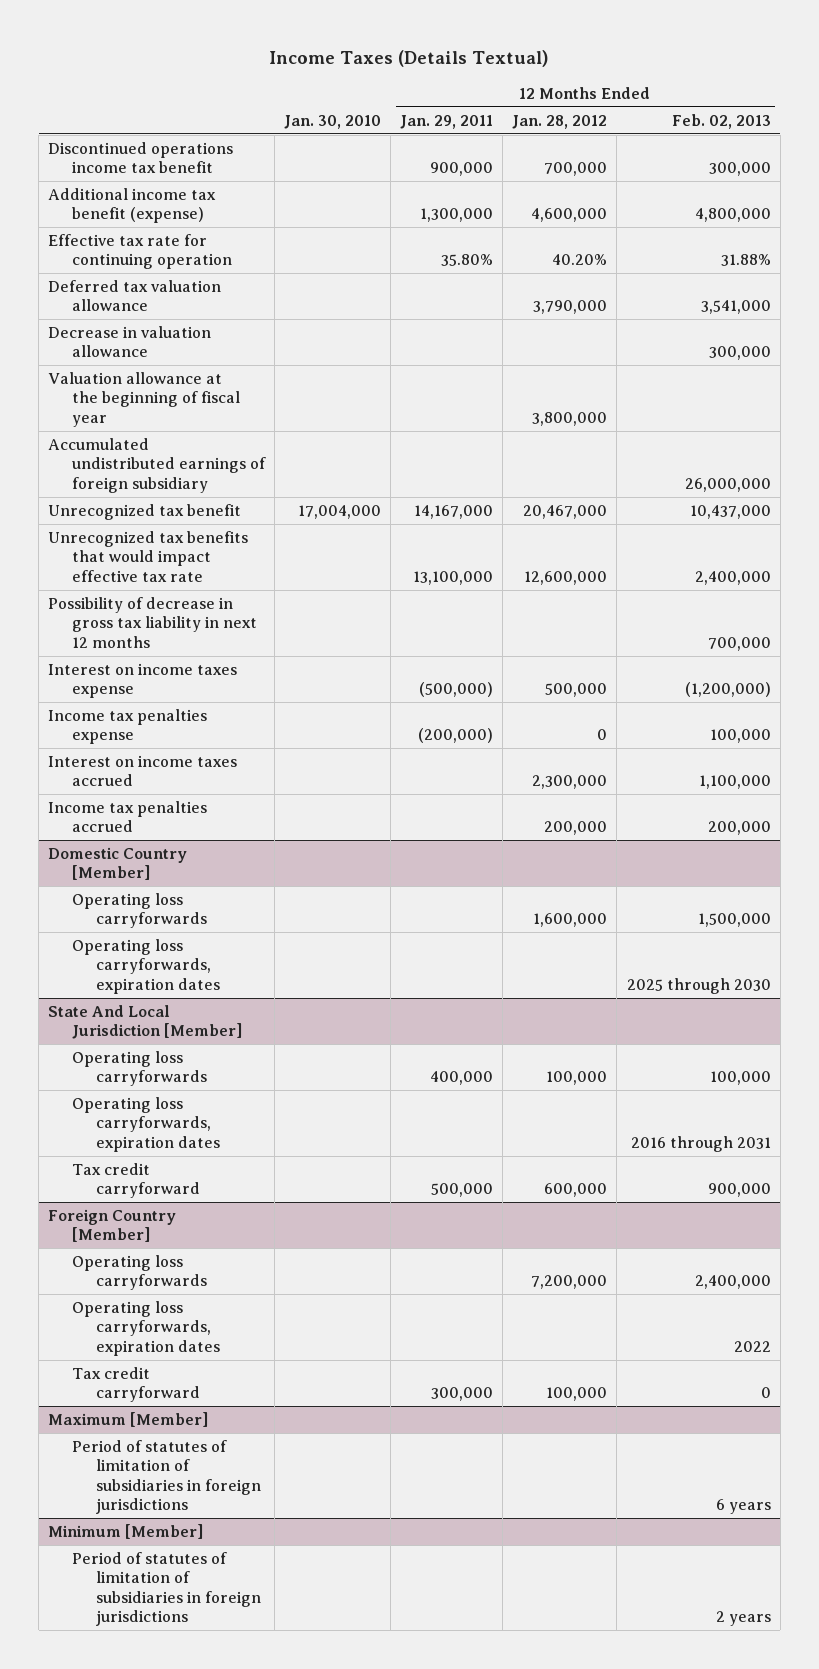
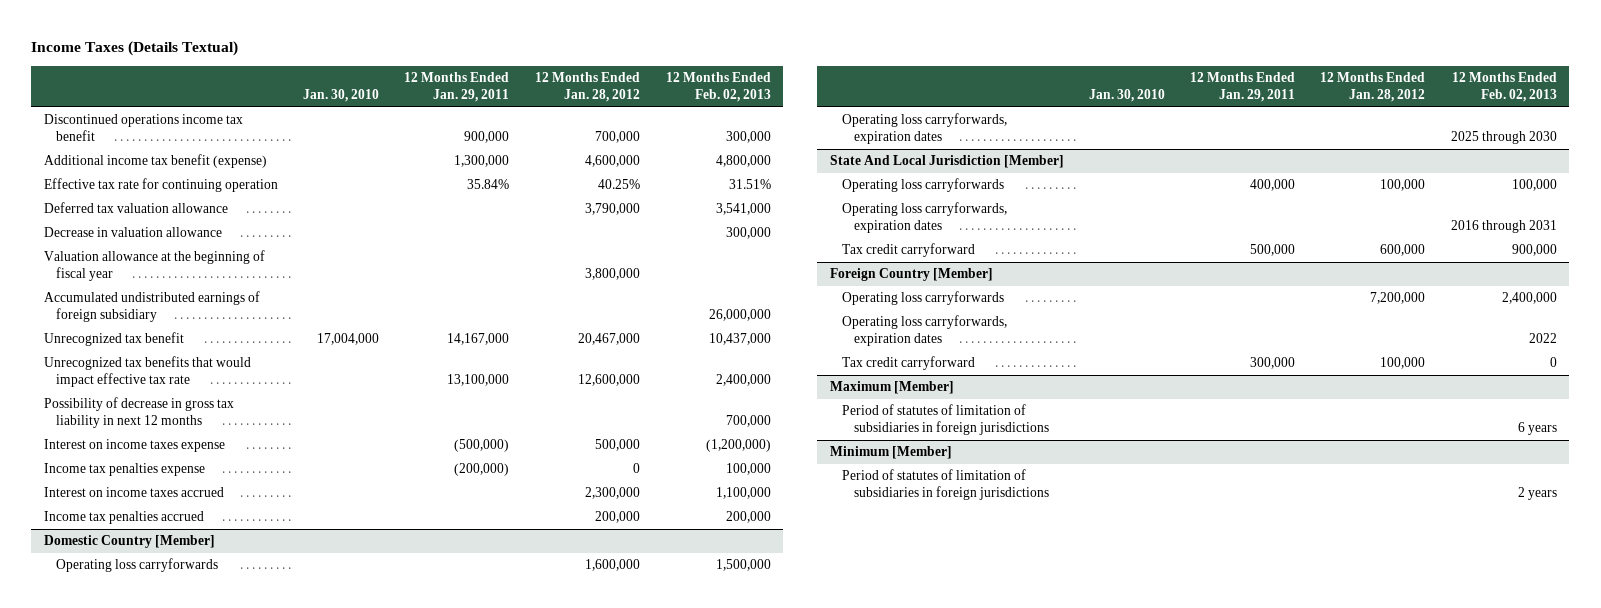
[441,254,494,267] 35.80% -> [467,179,510,190] 35.84%
[552,254,608,266] 40.20% -> [597,179,640,190] 40.25%
[720,254,771,267] 31.88% -> [728,179,771,190] 31.51%

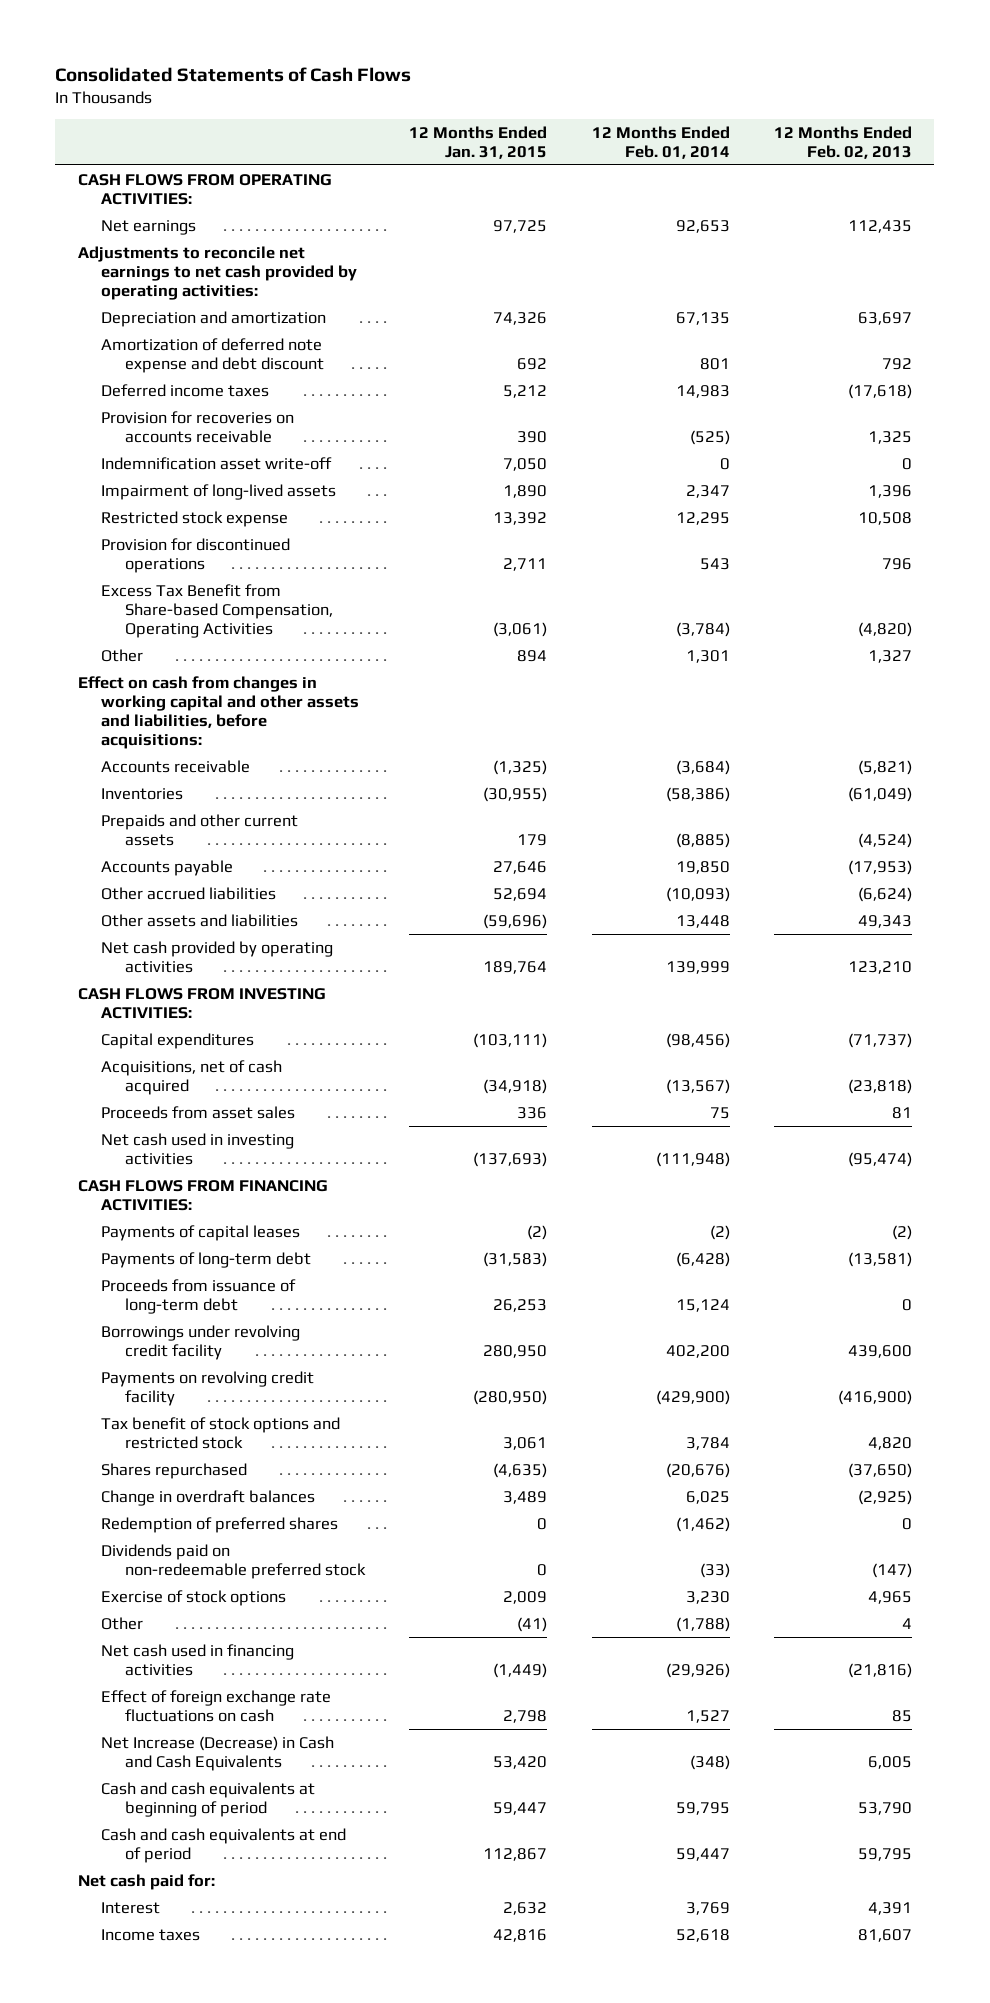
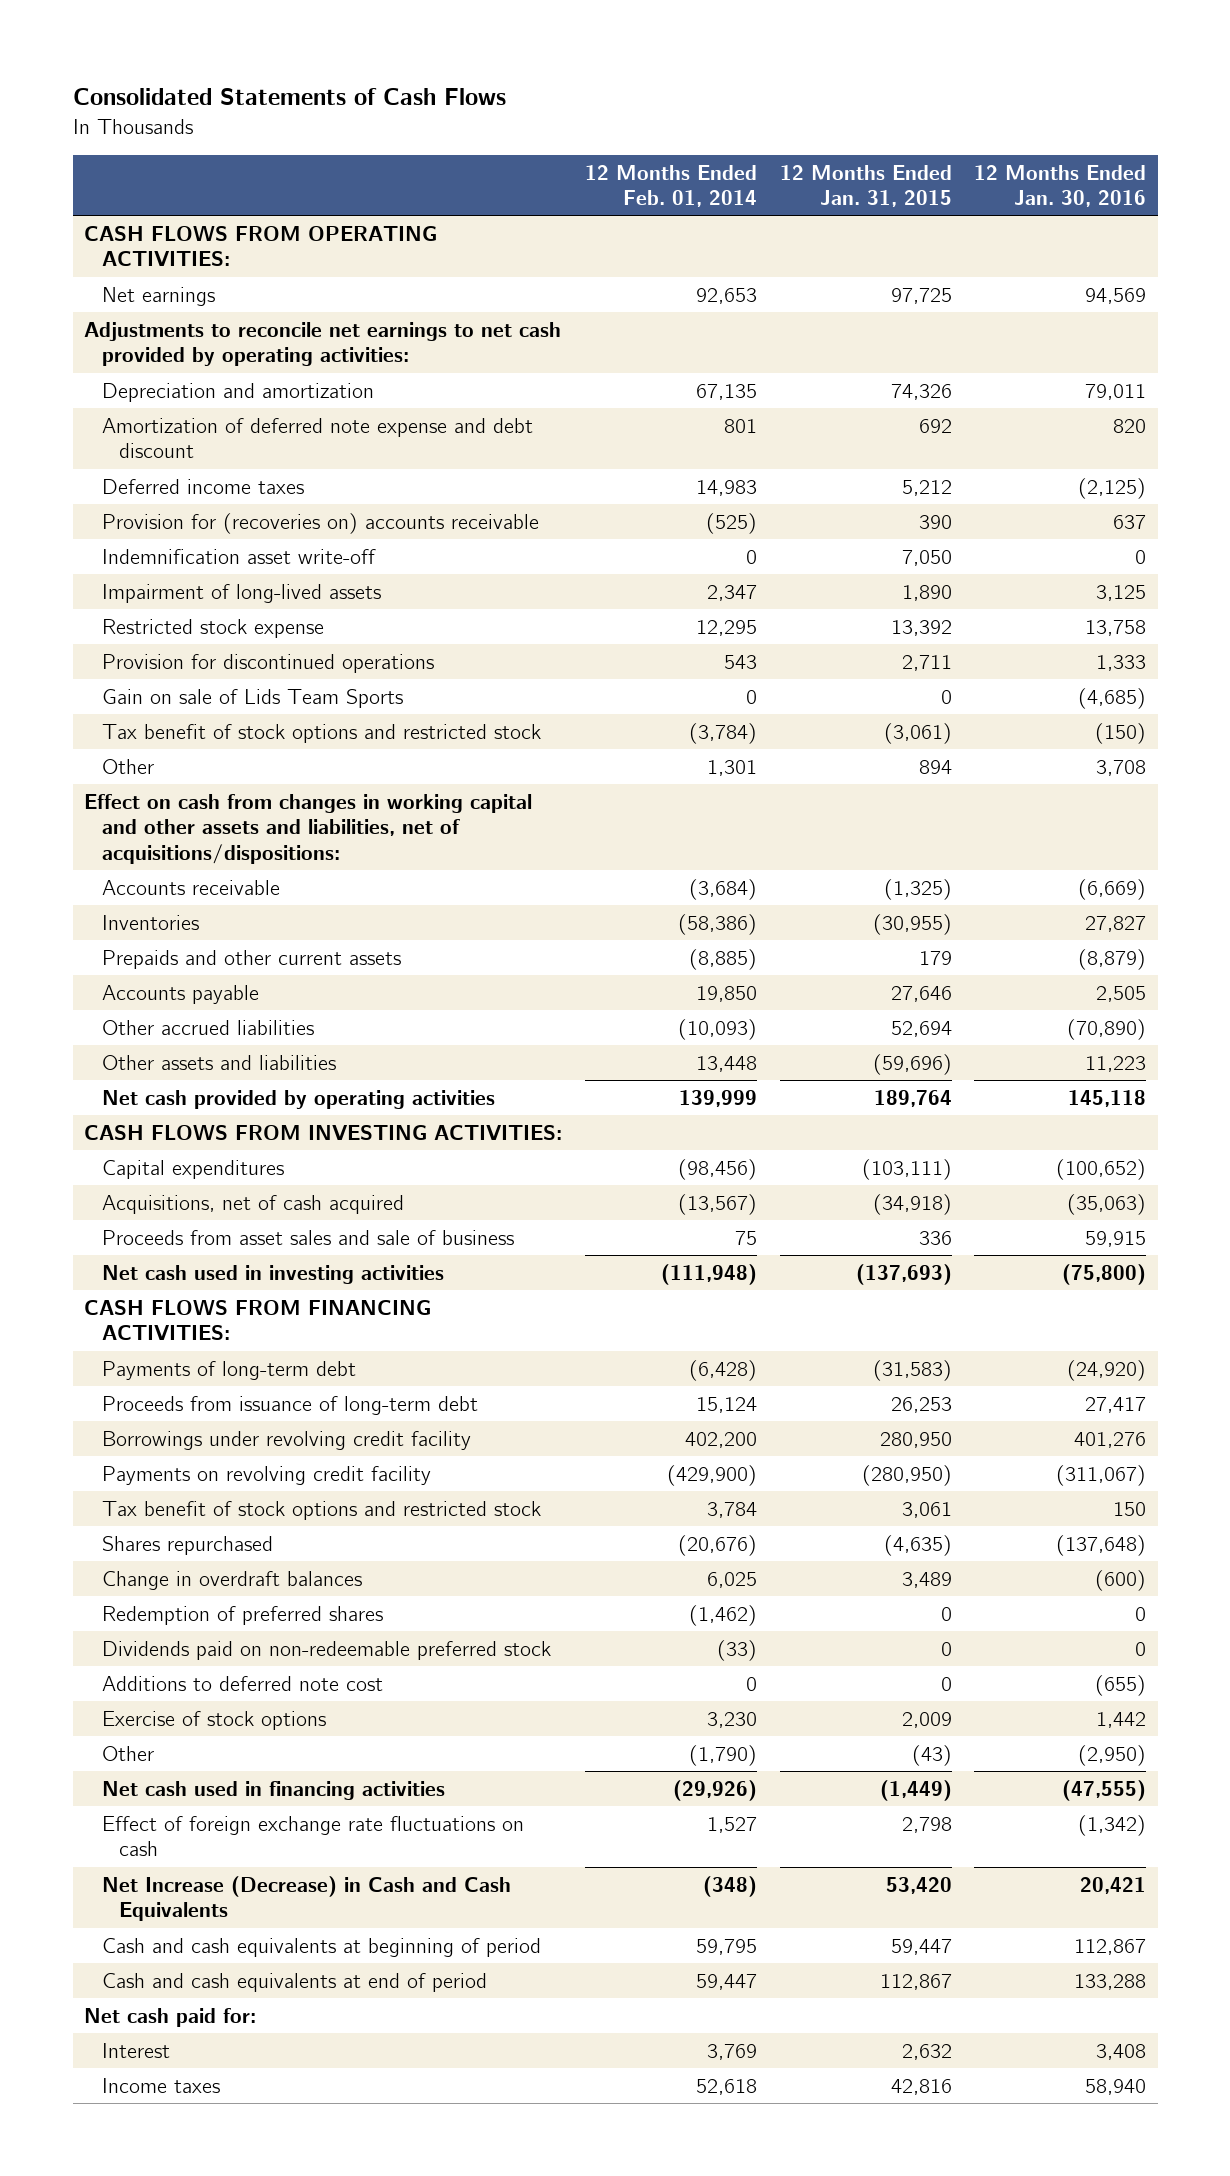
[773,125,912,159] 12 Months Ended Feb. 02, 2013 -> none
none -> [974,164,1147,208] 12 Months Ended Jan. 30, 2016
[101,410,295,443] Provision for recoveries on accounts receivable -> [101,512,539,534] Provision for (recoveries on) accounts receivable
none -> [101,688,403,708] Gain on sale of Lids Team Sports
[101,583,334,638] Excess Tax Benefit from Share-based Compensation, Operating Activities -> [101,723,541,743] Tax benefit of stock options and restricted stock
[77,675,360,749] Effect on cash from changes in working capital and other assets and liabilities, before acquisitions: -> [84,793,533,864] Effect on cash from changes in working capital and other assets and liabilities, net of acquisitions/dispositions:
[101,1105,296,1119] Proceeds from asset sales -> [101,1229,514,1245] Proceeds from asset sales and sale of business
[101,1224,301,1241] Payments of capital leases -> none
none -> [101,1675,383,1691] Additions to deferred note cost
[517,1616,548,1632] (41) -> [911,1744,952,1766] (43)
[675,1616,730,1632] (1,788) -> [688,1744,757,1766] (1,790)

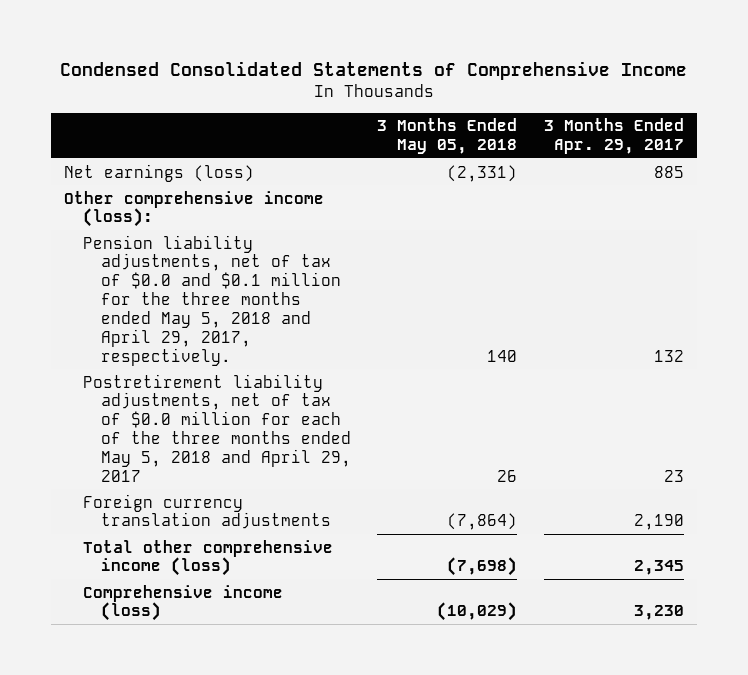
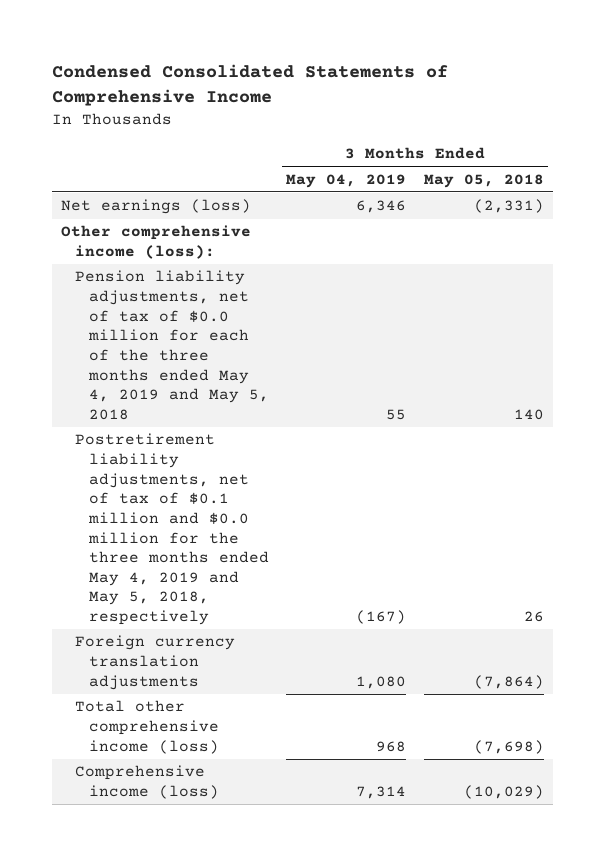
[543,118,684,155] 3 Months Ended Apr. 29, 2017 -> none
none -> [286,173,407,188] May 04, 2019
[82,234,342,366] Pension liability adjustments, net of tax of $0.0 and $0.1 million for the three months ended May 5, 2018 and April 29, 2017, respectively. -> [74,270,269,420] Pension liability adjustments, net of tax of $0.0 million for each of the three months ended May 4, 2019 and May 5, 2018
[82,373,352,482] Postretirement liability adjustments, net of tax of $0.0 million for each of the three months ended May 5, 2018 and April 29, 2017 -> [74,433,269,625] Postretirement liability adjustments, net of tax of $0.1 million and $0.0 million for the three months ended May 4, 2019 and May 5, 2018, respectively

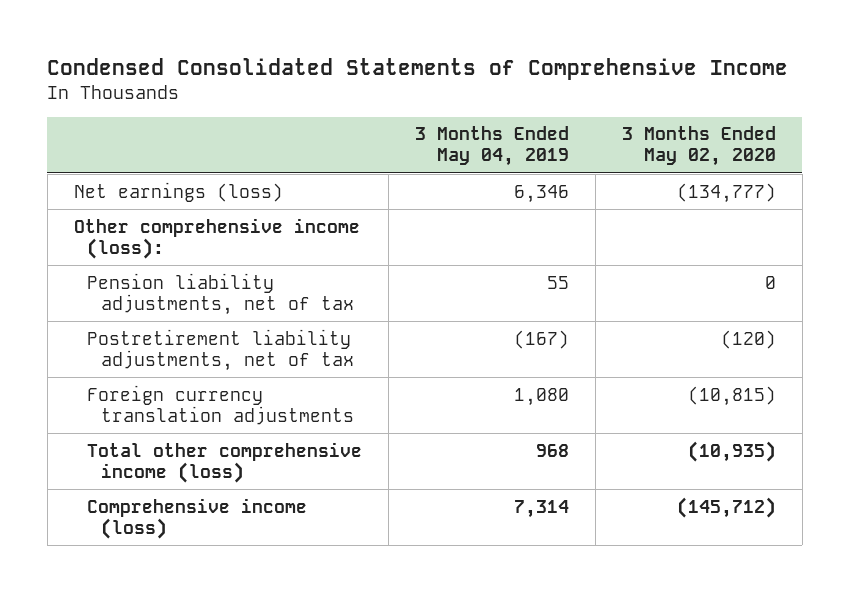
[423,173,544,188] May 05, 2018 -> none
none -> [621,126,776,167] 3 Months Ended May 02, 2020
[74,270,269,420] Pension liability adjustments, net of tax of $0.0 million for each of the three months ended May 4, 2019 and May 5, 2018 -> [87,272,354,315] Pension liability adjustments, net of tax
[74,433,269,625] Postretirement liability adjustments, net of tax of $0.1 million and $0.0 million for the three months ended May 4, 2019 and May 5, 2018, respectively -> [87,328,354,371] Postretirement liability adjustments, net of tax

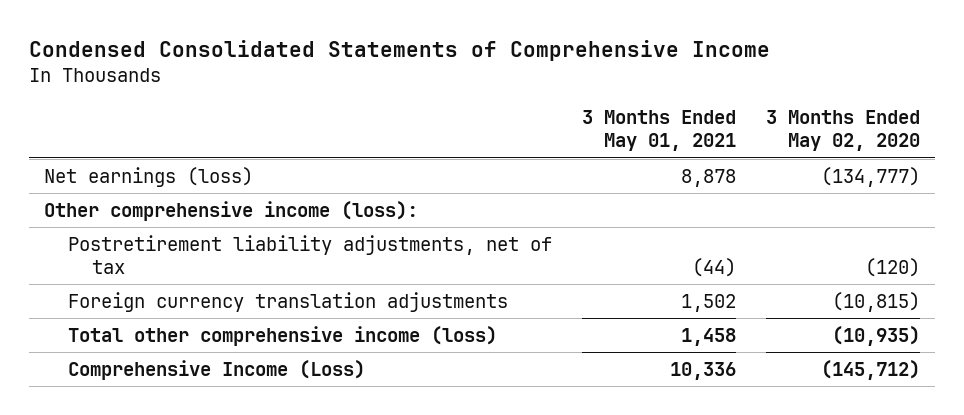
[415,126,570,167] 3 Months Ended May 04, 2019 -> none
none -> [581,110,736,152] 3 Months Ended May 01, 2021
[87,272,354,315] Pension liability adjustments, net of tax -> none
[87,497,308,539] Comprehensive income (loss) -> [67,359,365,380] Comprehensive Income (Loss)

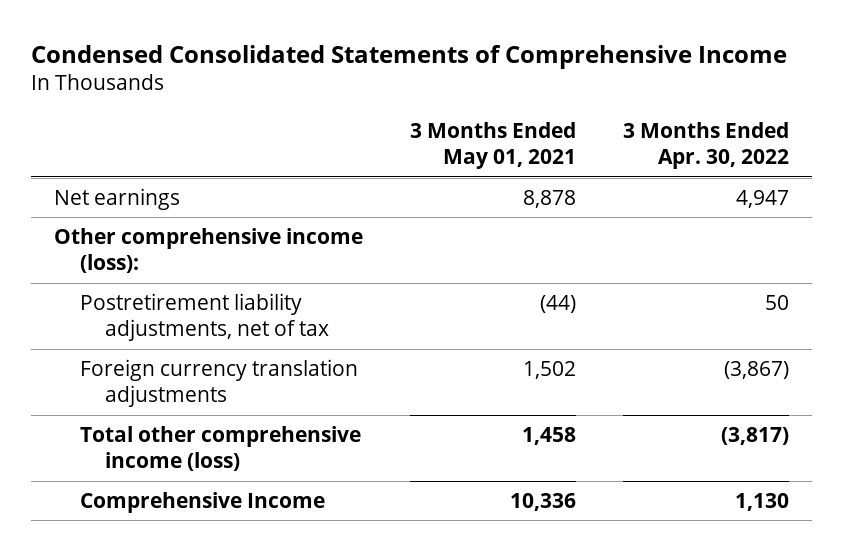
[766,110,921,152] 3 Months Ended May 02, 2020 -> none
none -> [622,121,789,170] 3 Months Ended Apr. 30, 2022
[43,166,253,187] Net earnings (loss) -> [54,187,181,210] Net earnings
[67,359,365,380] Comprehensive Income (Loss) -> [79,491,325,513] Comprehensive Income

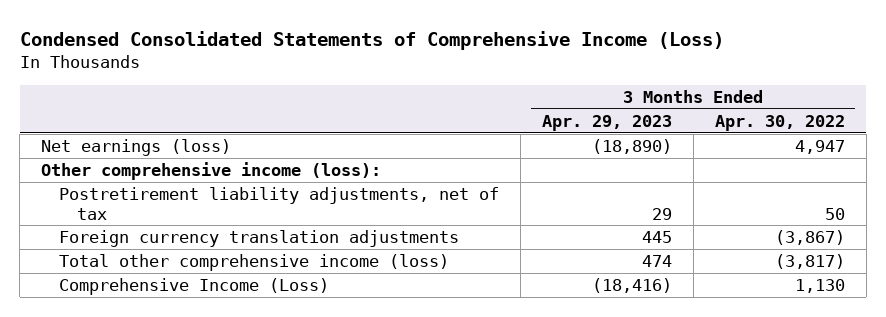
[30,44,787,69] Condensed Consolidated Statements of Comprehensive Income -> [19,30,724,50] Condensed Consolidated Statements of Comprehensive Income (Loss)
[410,121,577,170] 3 Months Ended May 01, 2021 -> none
none -> [541,114,672,131] Apr. 29, 2023
[54,187,181,210] Net earnings -> [41,139,232,157] Net earnings (loss)
[79,491,325,513] Comprehensive Income -> [58,278,329,296] Comprehensive Income (Loss)

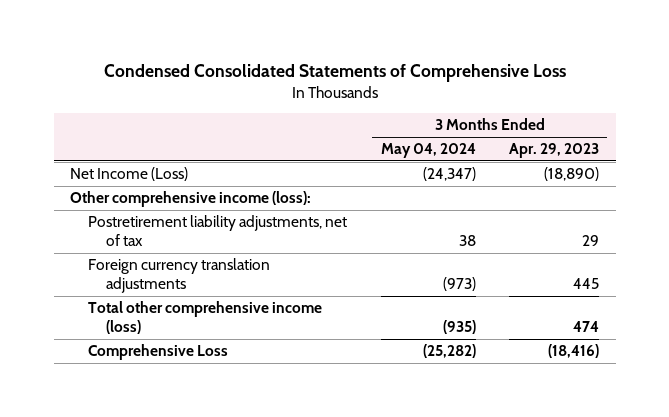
[19,30,724,50] Condensed Consolidated Statements of Comprehensive Income (Loss) -> [103,64,566,83] Condensed Consolidated Statements of Comprehensive Loss
[714,114,845,131] Apr. 30, 2022 -> none
none -> [380,143,476,159] May 04, 2024
[41,139,232,157] Net earnings (loss) -> [70,167,189,182] Net Income (Loss)
[58,278,329,296] Comprehensive Income (Loss) -> [88,344,229,361] Comprehensive Loss

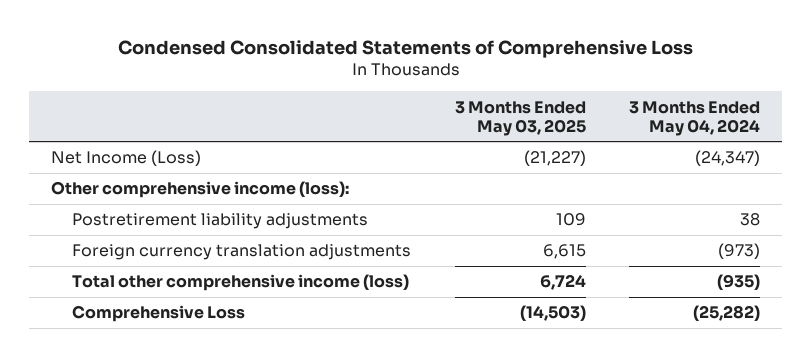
[509,143,600,159] Apr. 29, 2023 -> none
none -> [454,100,586,136] 3 Months Ended May 03, 2025
[88,215,348,247] Postretirement liability adjustments, net of tax -> [72,213,369,230] Postretirement liability adjustments

